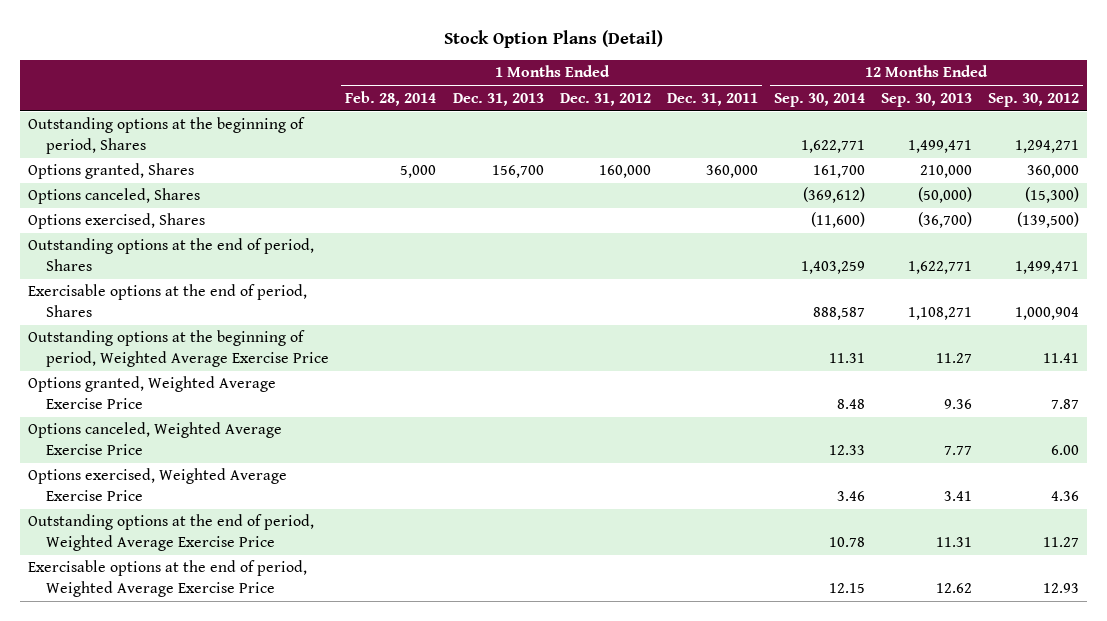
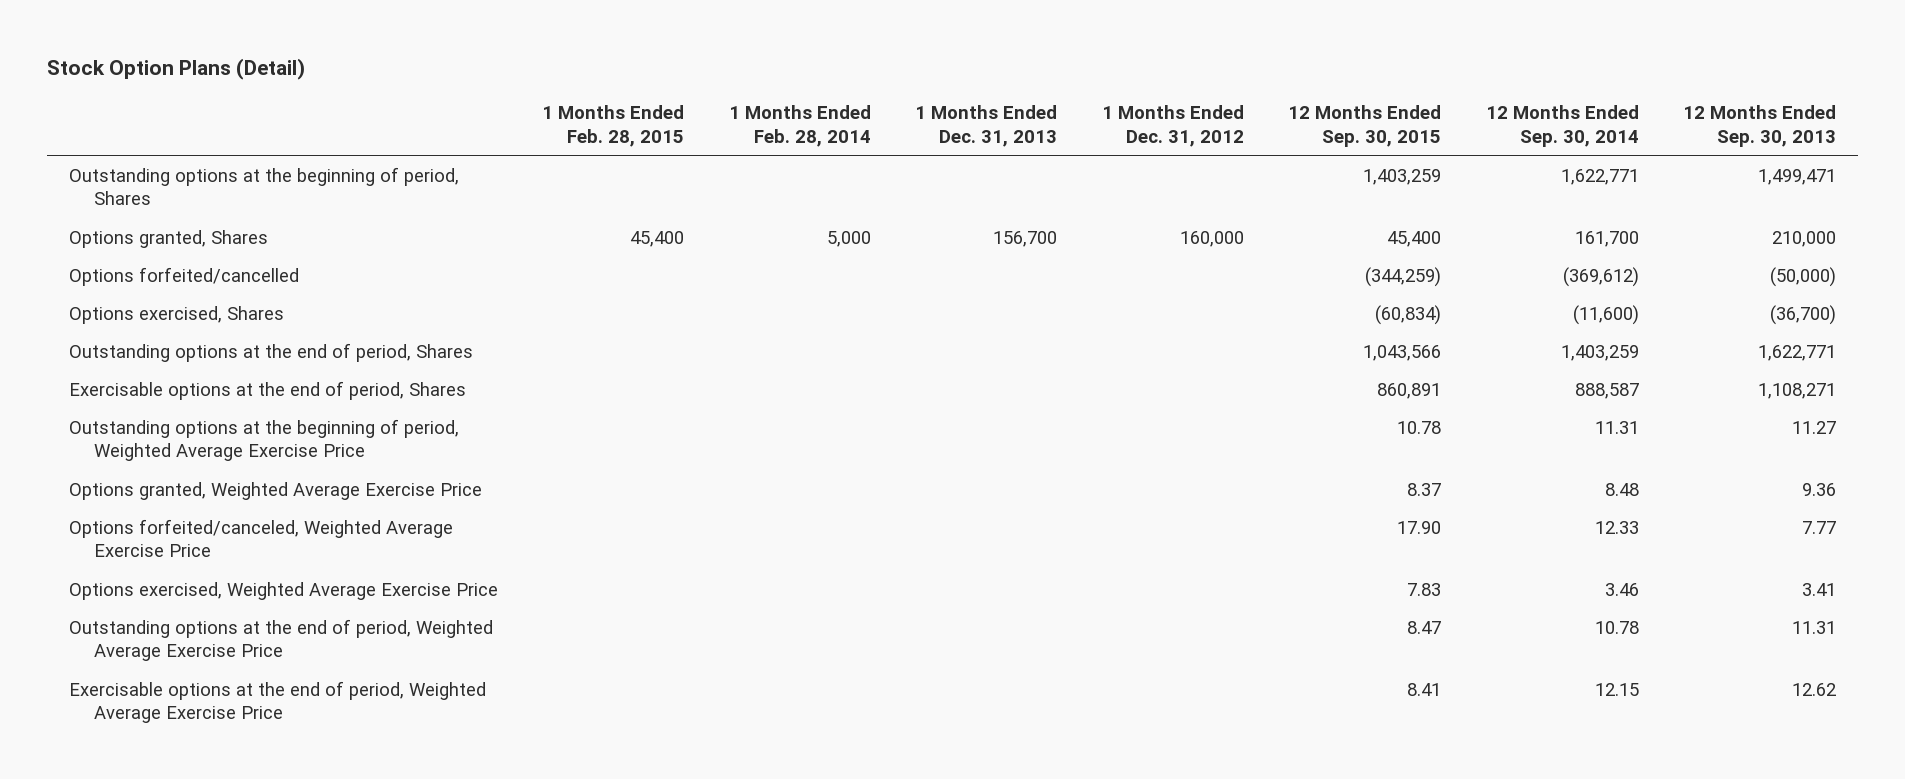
[666,92,758,106] Dec. 31, 2011 -> none
[987,92,1079,107] Sep. 30, 2012 -> none
none -> [542,105,685,147] 1 Months Ended Feb. 28, 2015
none -> [1288,105,1442,147] 12 Months Ended Sep. 30, 2015
[28,188,201,205] Options canceled, Shares -> [68,266,299,286] Options forfeited/cancelled
[28,422,283,455] Options canceled, Weighted Average Exercise Price -> [68,518,453,558] Options forfeited/canceled, Weighted Average Exercise Price

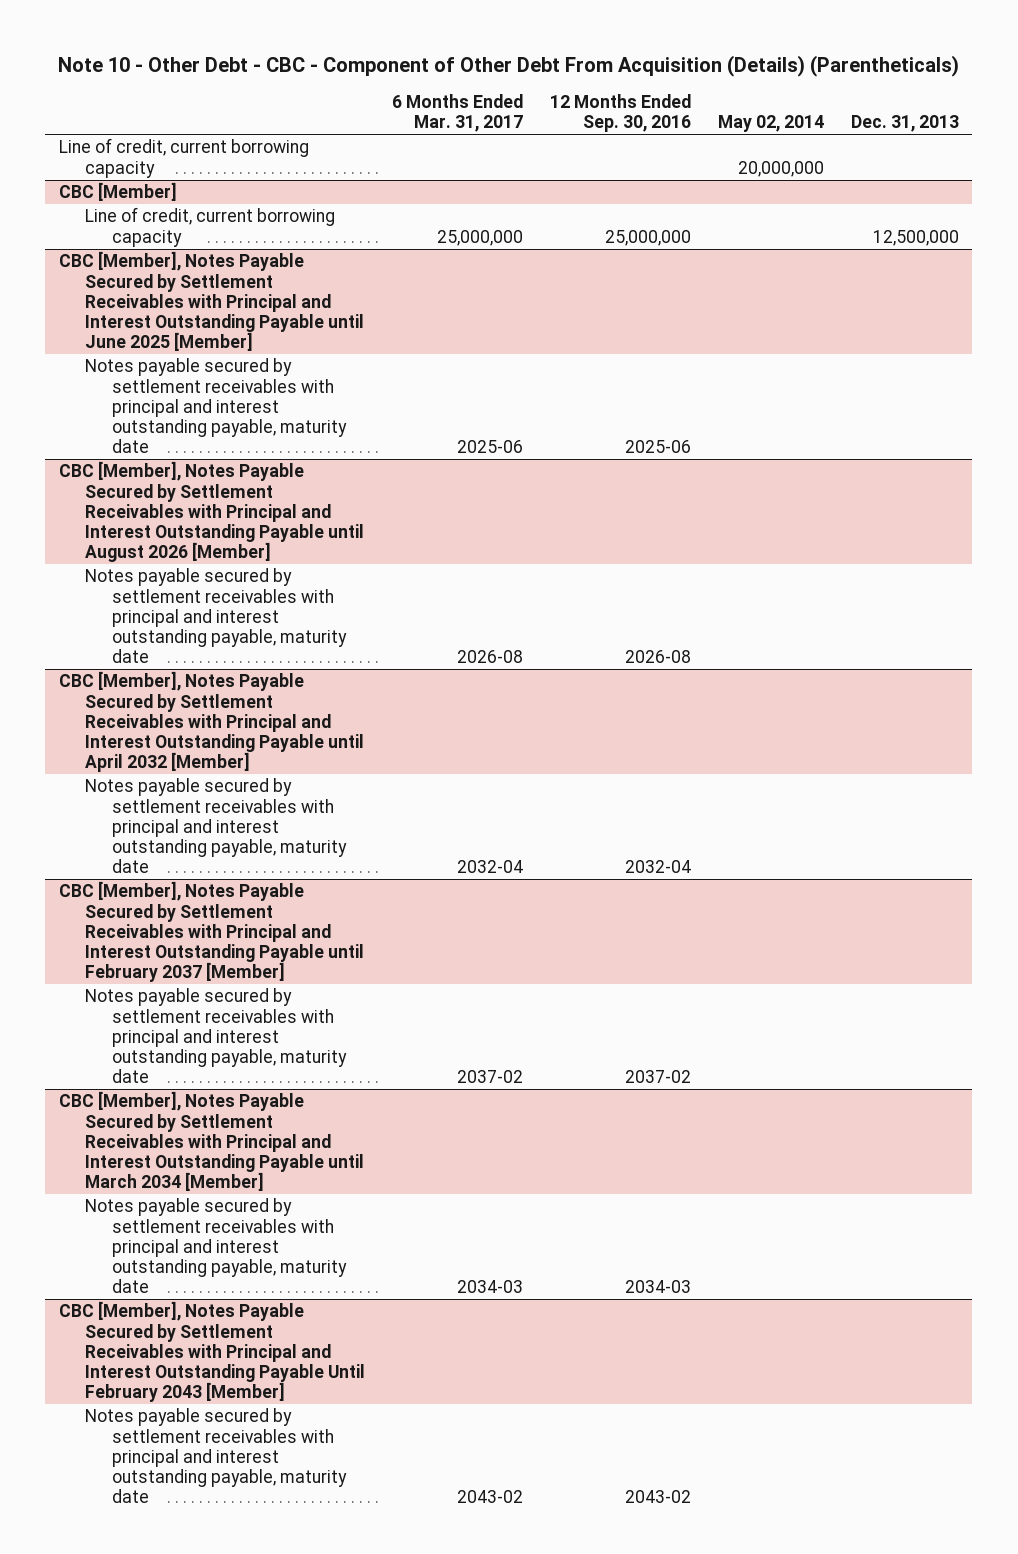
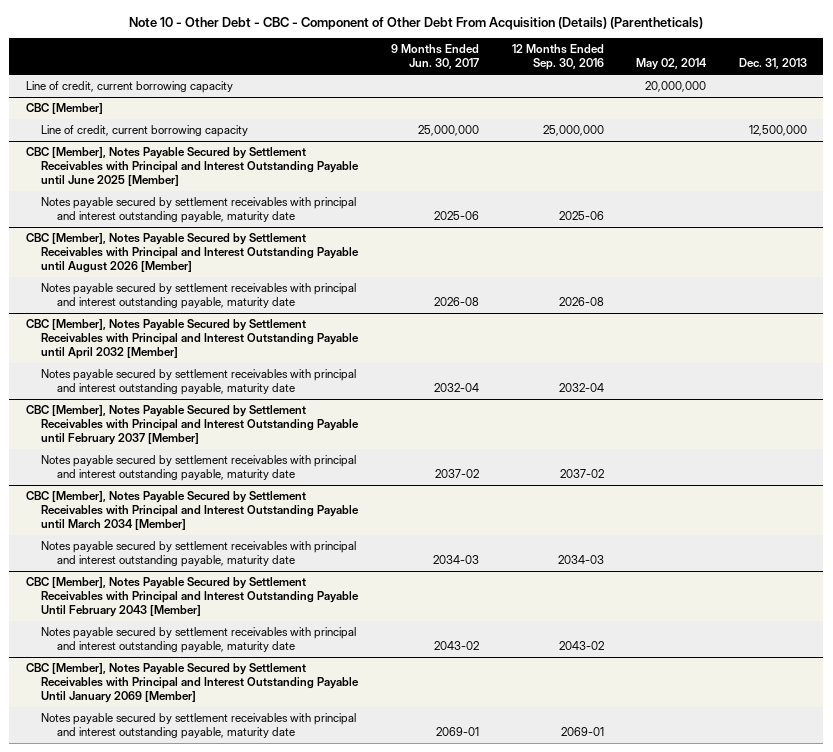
[392,93,524,132] 6 Months Ended Mar. 31, 2017 -> none
none -> [390,44,479,70] 9 Months Ended Jun. 30, 2017
none -> [25,662,360,704] CBC [Member], Notes Payable Secured by Settlement Receivables with Principal and Interest Outstanding Payable Until January 2069 [Member]
none -> [41,712,357,740] Notes payable secured by settlement receivables with principal and interest outstanding payable, maturity date

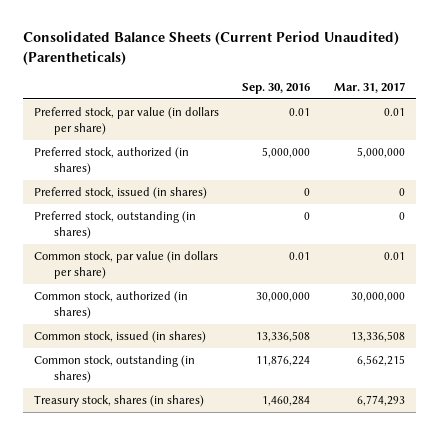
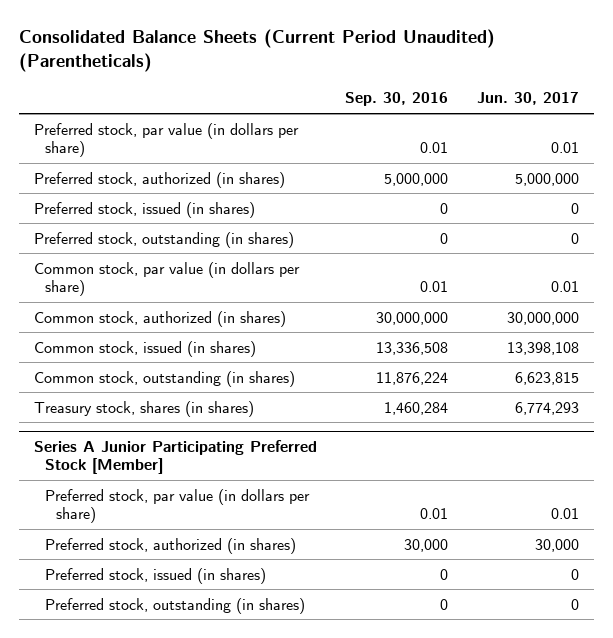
[333,81,405,93] Mar. 31, 2017 -> none
none -> [477,92,580,106] Jun. 30, 2017
none -> [33,439,317,474] Series A Junior Participating Preferred Stock [Member]
none -> [44,488,310,523] Preferred stock, par value (in dollars per share)
none -> [44,537,296,554] Preferred stock, authorized (in shares)
none -> [44,567,266,584] Preferred stock, issued (in shares)
none -> [44,597,305,614] Preferred stock, outstanding (in shares)

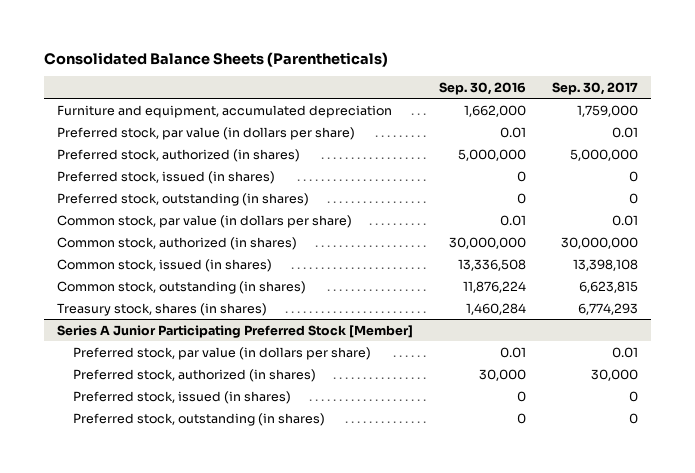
[19,29,496,73] Consolidated Balance Sheets (Current Period Unaudited) (Parentheticals) -> [44,51,389,67] Consolidated Balance Sheets (Parentheticals)
[477,92,580,106] Jun. 30, 2017 -> none
none -> [551,82,638,96] Sep. 30, 2017
none -> [57,104,393,118] Furniture and equipment, accumulated depreciation

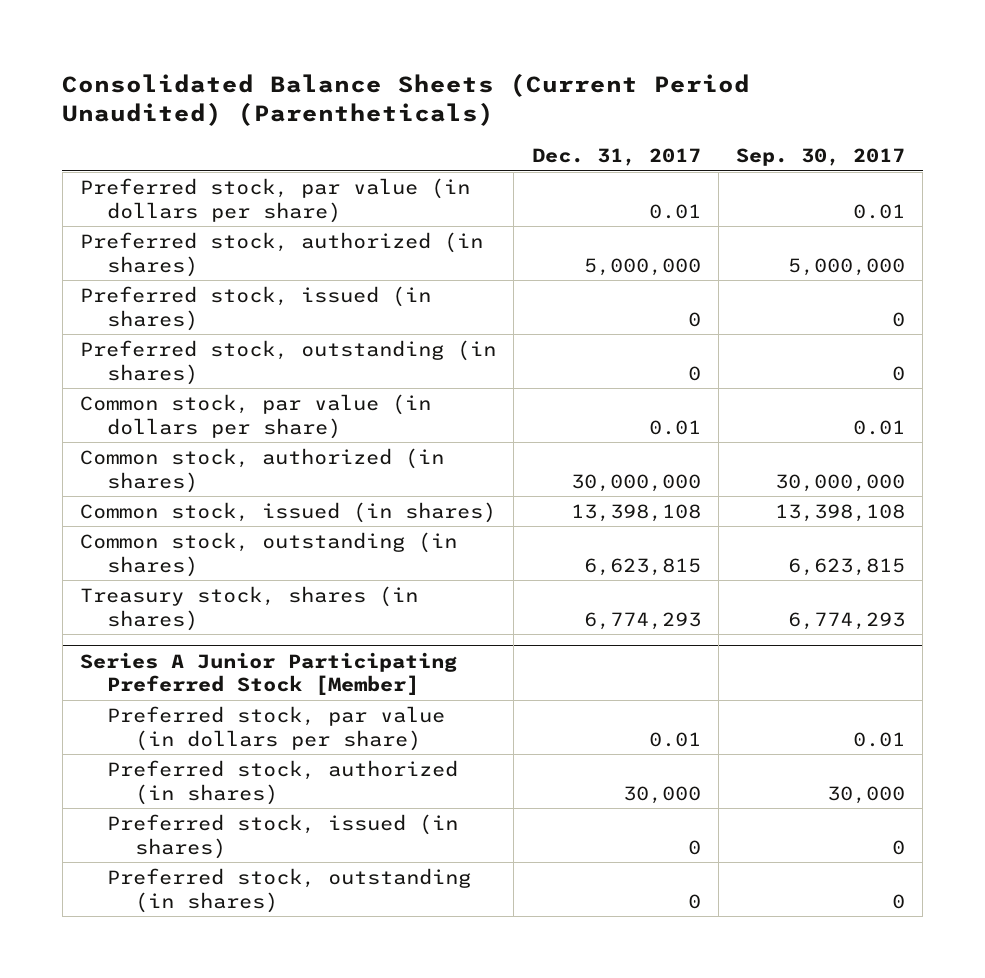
[44,51,389,67] Consolidated Balance Sheets (Parentheticals) -> [62,72,751,127] Consolidated Balance Sheets (Current Period Unaudited) (Parentheticals)
[438,82,526,96] Sep. 30, 2016 -> none
none -> [531,148,701,167] Dec. 31, 2017
[57,104,393,118] Furniture and equipment, accumulated depreciation -> none

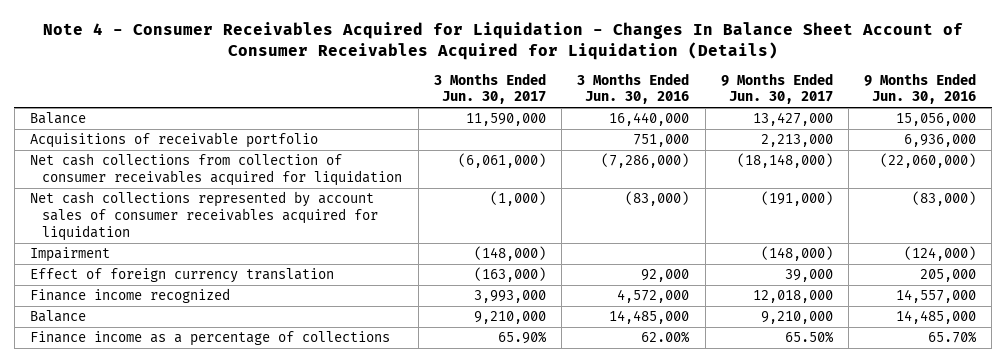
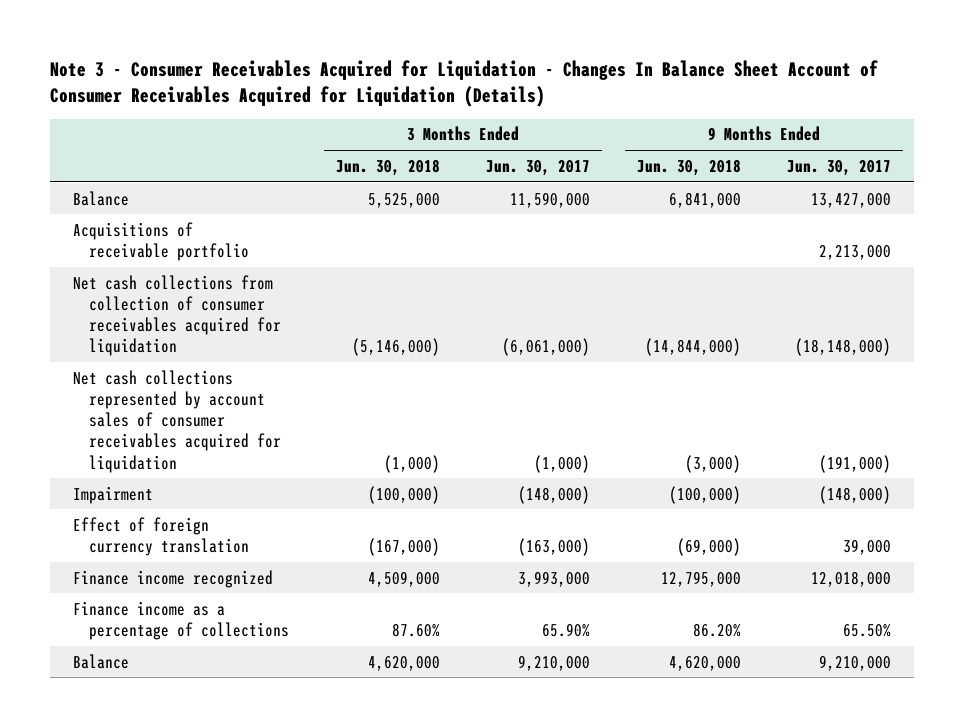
[43,22,964,60] Note 4 - Consumer Receivables Acquired for Liquidation - Changes In Balance Sheet Account of Consumer Receivables Acquired for Liquidation (Details) -> [49,59,878,107] Note 3 - Consumer Receivables Acquired for Liquidation - Changes In Balance Sheet Account of Consumer Receivables Acquired for Liquidation (Details)
[577,72,690,105] 3 Months Ended Jun. 30, 2016 -> none
[864,72,977,105] 9 Months Ended Jun. 30, 2016 -> none
none -> [335,158,440,176] Jun. 30, 2018
none -> [636,158,741,176] Jun. 30, 2018
[30,310,87,323] Balance -> [72,653,129,669] Balance

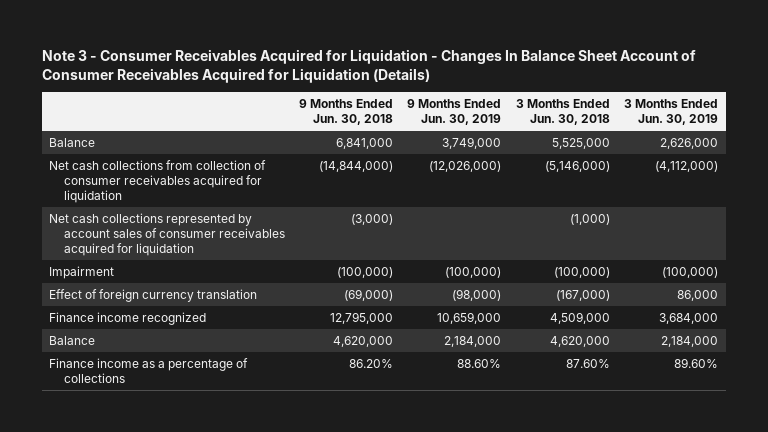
[486,159,591,176] Jun. 30, 2017 -> none
[787,159,892,176] Jun. 30, 2017 -> none
none -> [407,99,502,125] 9 Months Ended Jun. 30, 2019
none -> [624,99,719,125] 3 Months Ended Jun. 30, 2019
[72,221,250,261] Acquisitions of receivable portfolio -> none
[72,600,290,640] Finance income as a percentage of collections -> [49,358,249,383] Finance income as a percentage of collections

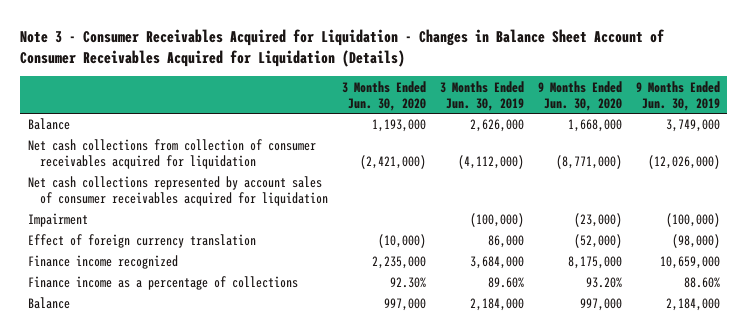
[41,48,696,83] Note 3 - Consumer Receivables Acquired for Liquidation - Changes In Balance Sheet Account of Consumer Receivables Acquired for Liquidation (Details) -> [20,28,666,67] Note 3 - Consumer Receivables Acquired for Liquidation - Changes in Balance Sheet Account of Consumer Receivables Acquired for Liquidation (Details)
[299,99,394,125] 9 Months Ended Jun. 30, 2018 -> none
[515,99,610,125] 3 Months Ended Jun. 30, 2018 -> none
none -> [341,80,426,111] 3 Months Ended Jun. 30, 2020
none -> [538,80,623,111] 9 Months Ended Jun. 30, 2020
[49,336,96,346] Balance -> [27,297,70,310] Balance

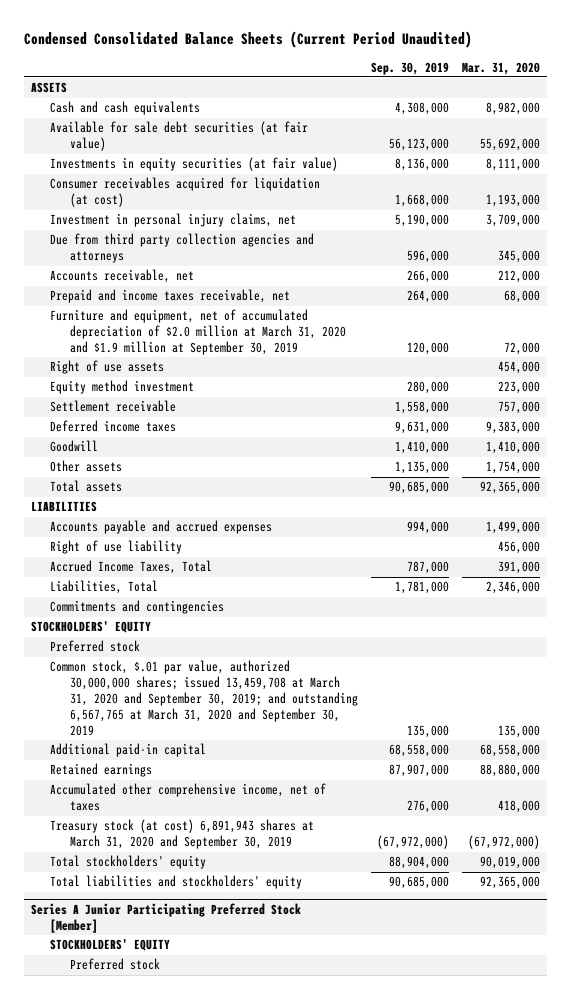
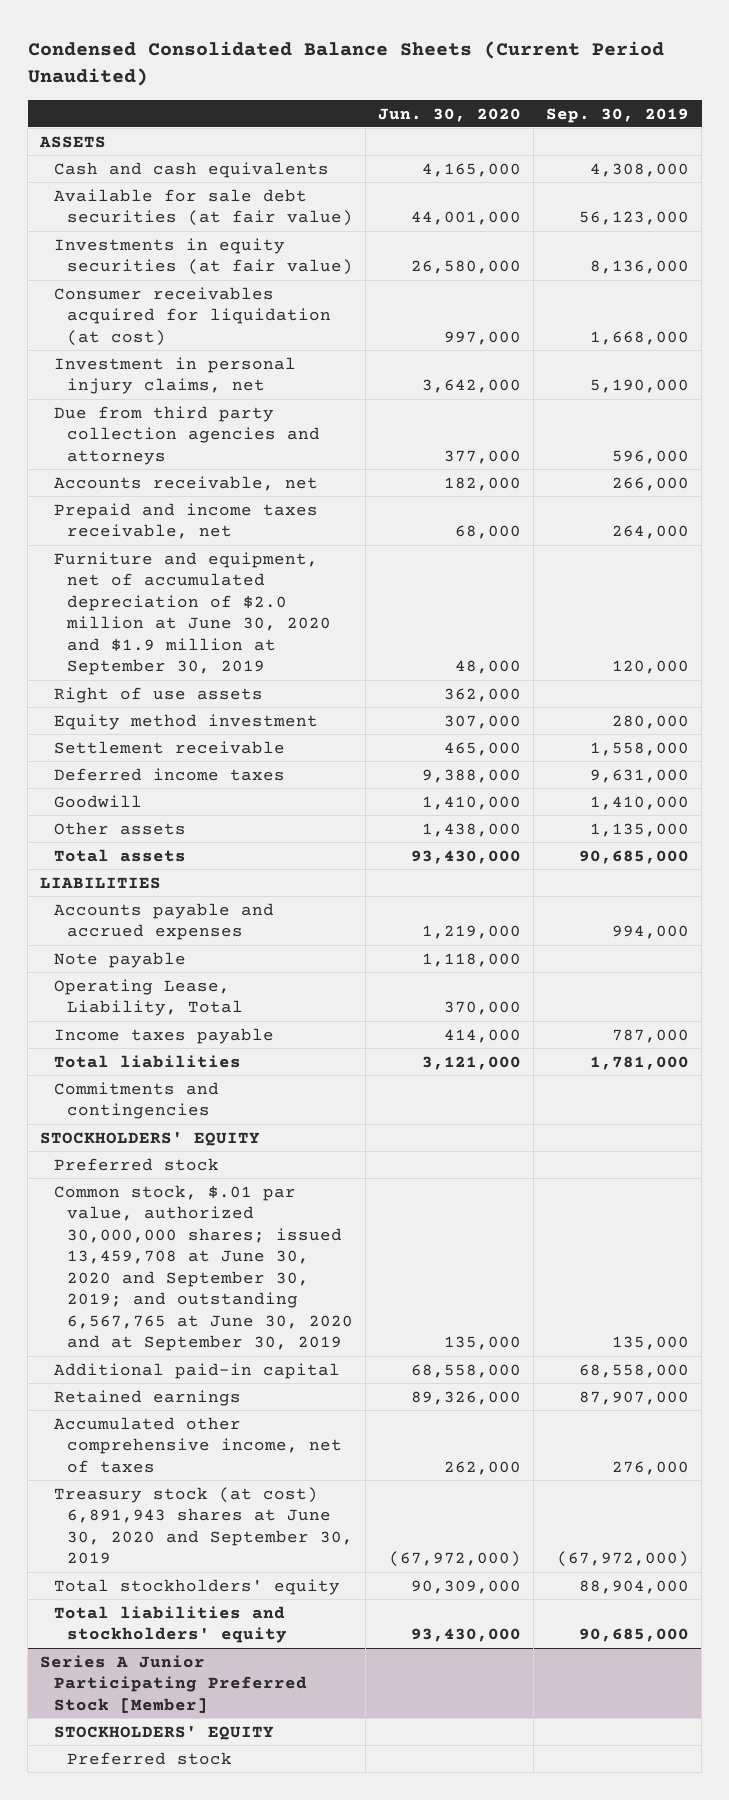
[462,61,541,75] Mar. 31, 2020 -> none
none -> [378,107,522,122] Jun. 30, 2020
[50,309,346,356] Furniture and equipment, net of accumulated depreciation of $2.0 million at March 31, 2020 and $1.9 million at September 30, 2019 -> [53,551,332,676] Furniture and equipment, net of accumulated depreciation of $2.0 million at June 30, 2020 and $1.9 million at September 30, 2019
none -> [53,951,186,968] Note payable
[50,540,183,555] Right of use liability -> [53,978,244,1017] Operating Lease, Liability, Total
[50,560,213,575] Accrued Income Taxes, Total -> [53,1027,274,1044] Income taxes payable
[50,580,159,595] Liabilities, Total -> [53,1054,241,1068] Total liabilities
[50,660,358,736] Common stock, $.01 par value, authorized 30,000,000 shares; issued 13,459,708 at March 31, 2020 and September 30, 2019; and outstanding 6,567,765 at March 31, 2020 and September 30, 2019 -> [53,1184,354,1352] Common stock, $.01 par value, authorized 30,000,000 shares; issued 13,459,708 at June 30, 2020 and September 30, 2019; and outstanding 6,567,765 at June 30, 2020 and at September 30, 2019
[50,819,315,850] Treasury stock (at cost) 6,891,943 shares at March 31, 2020 and September 30, 2019 -> [53,1486,354,1565] Treasury stock (at cost) 6,891,943 shares at June 30, 2020 and September 30, 2019

